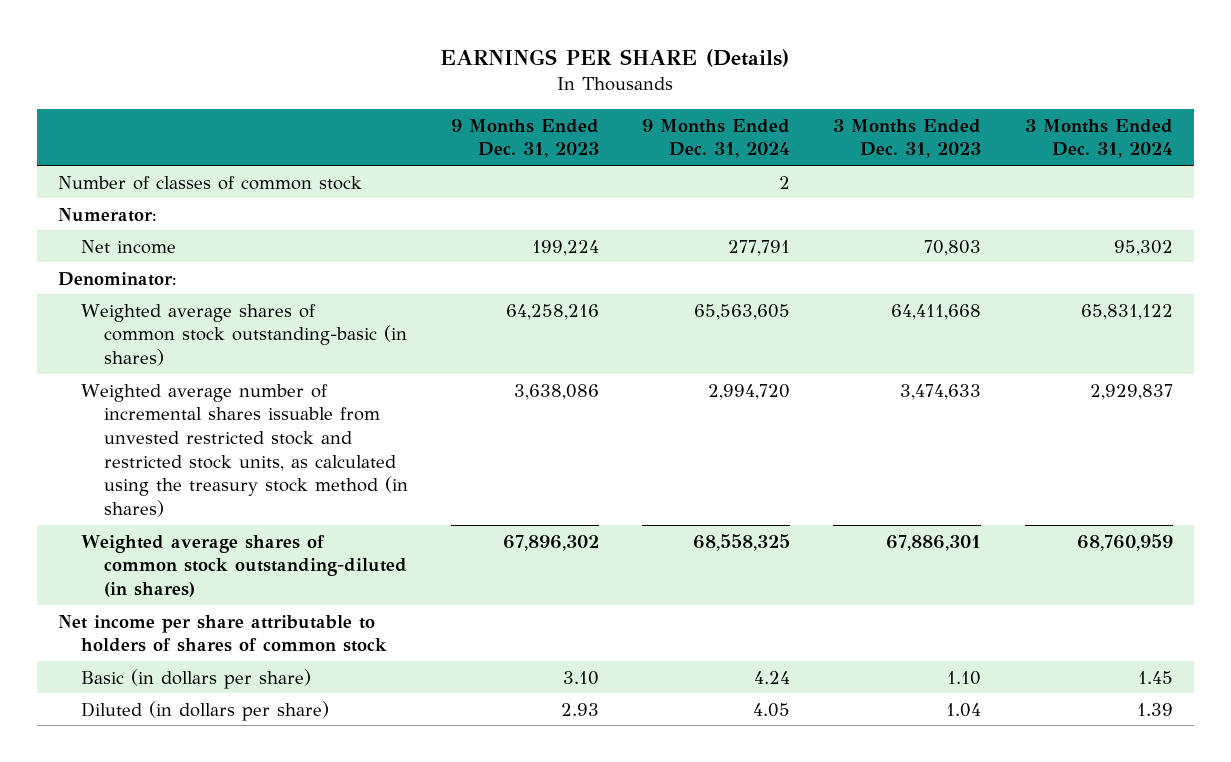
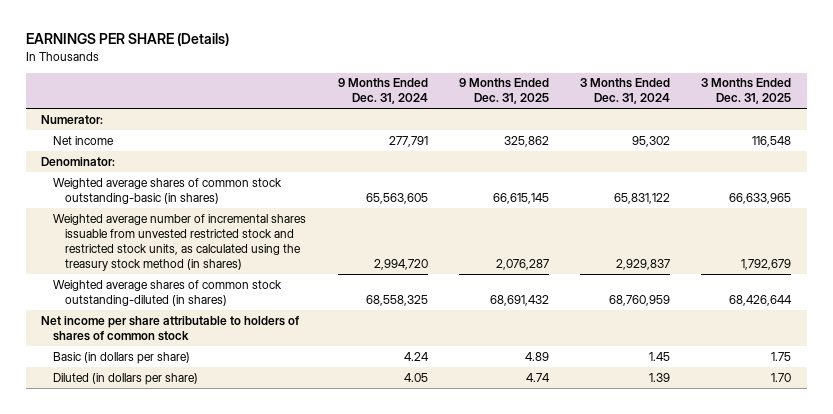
[450,118,599,159] 9 Months Ended Dec. 31, 2023 -> none
[833,118,982,159] 3 Months Ended Dec. 31, 2023 -> none
none -> [458,78,549,105] 9 Months Ended Dec. 31, 2025
none -> [701,78,792,105] 3 Months Ended Dec. 31, 2025
[58,175,363,190] Number of classes of common stock -> none

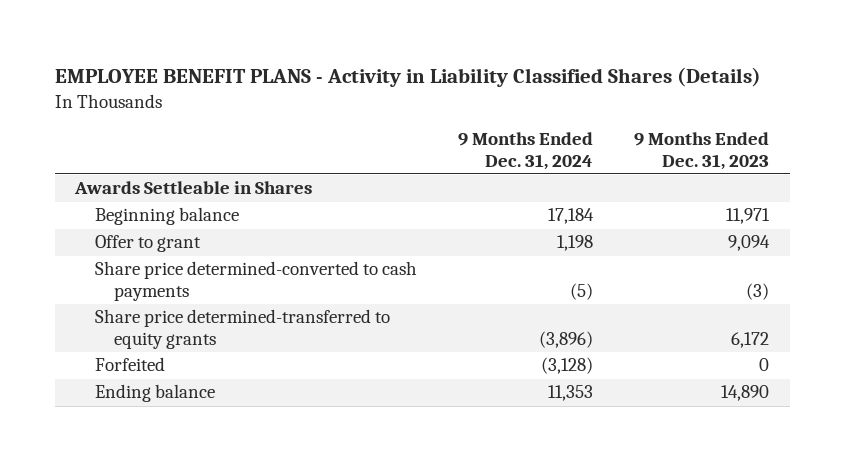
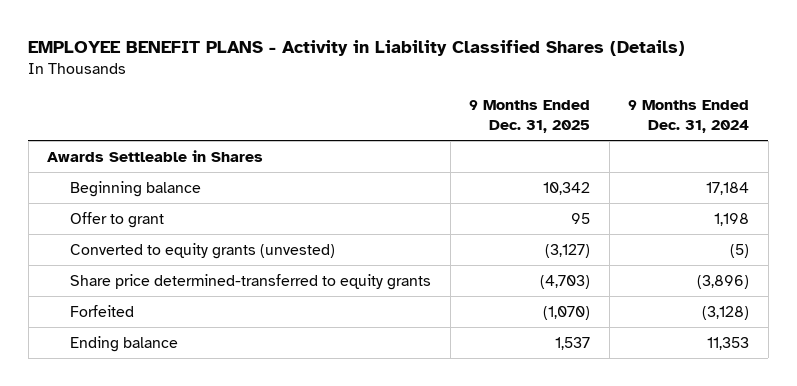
[633,132,769,170] 9 Months Ended Dec. 31, 2023 -> none
none -> [469,100,591,134] 9 Months Ended Dec. 31, 2025
[94,261,417,302] Share price determined-converted to cash payments -> [70,242,336,259] Converted to equity grants (unvested)

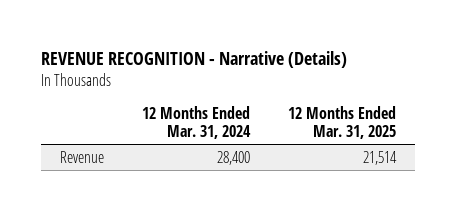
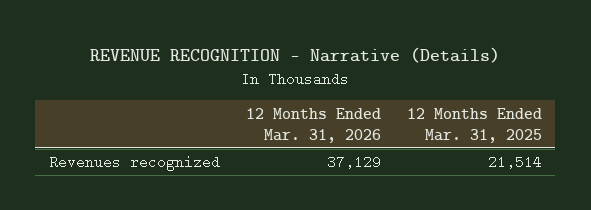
[142,106,252,140] 12 Months Ended Mar. 31, 2024 -> none
none -> [245,107,381,143] 12 Months Ended Mar. 31, 2026
[60,150,105,163] Revenue -> [48,155,220,172] Revenues recognized

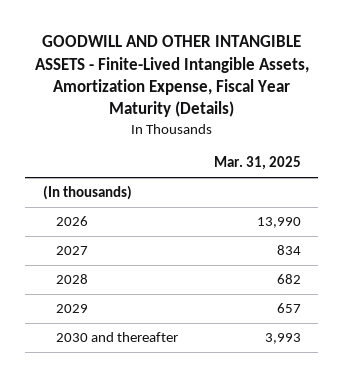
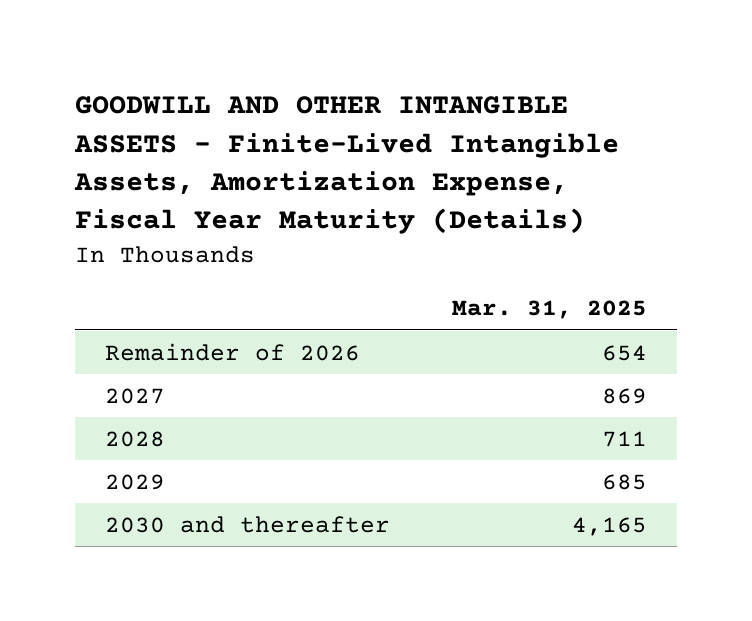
[42,185,132,201] (In thousands) -> none
[55,216,88,227] 2026 -> none
none -> [105,342,361,361] Remainder of 2026
[276,245,301,256] 834 -> [601,387,647,404] 869
[276,274,301,285] 682 -> [601,430,647,447] 711
[276,303,301,314] 657 -> [601,473,647,490] 685
[264,333,301,345] 3,993 -> [571,516,647,536] 4,165

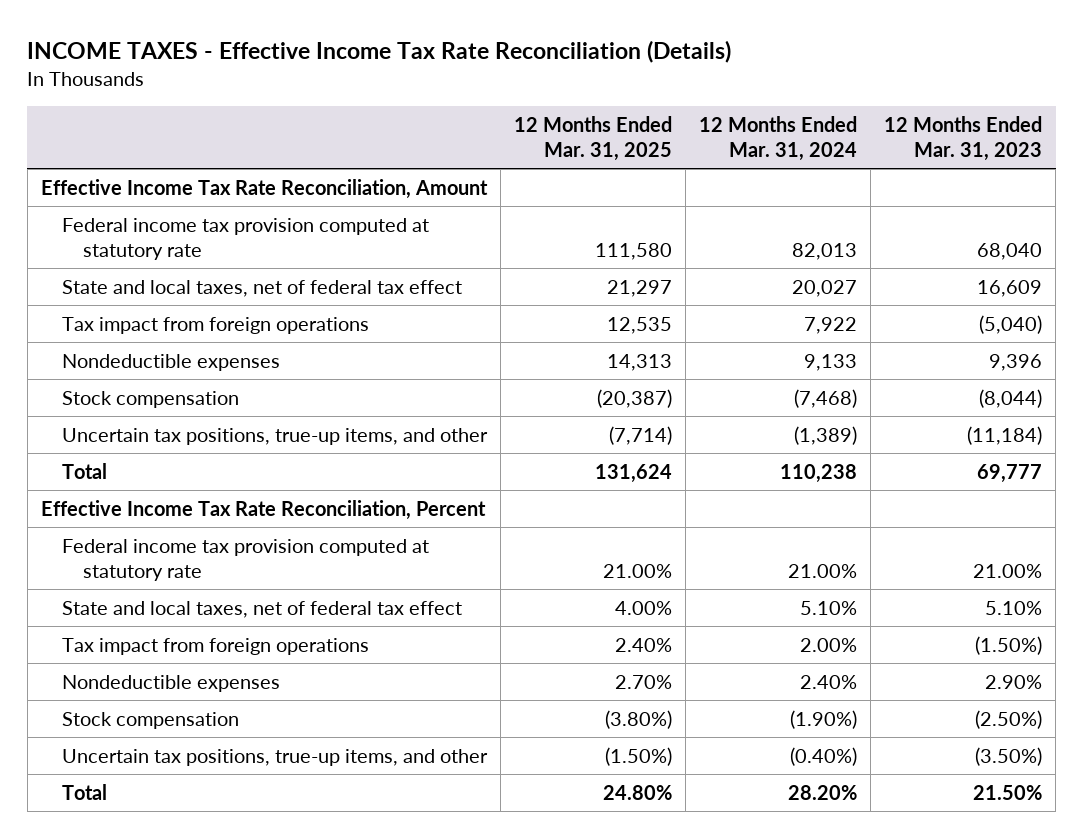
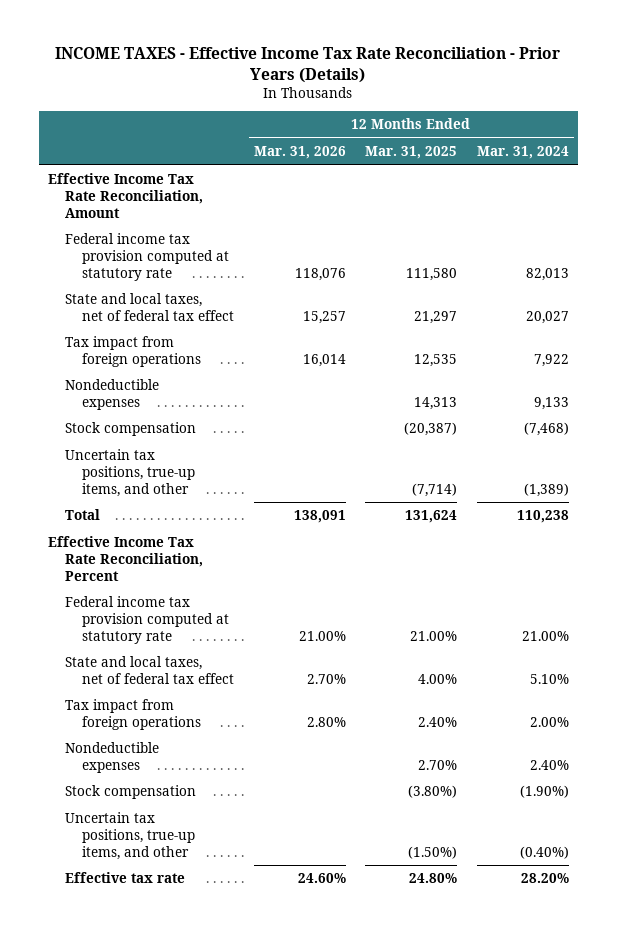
[27,39,732,63] INCOME TAXES - Effective Income Tax Rate Reconciliation (Details) -> [55,47,561,83] INCOME TAXES - Effective Income Tax Rate Reconciliation - Prior Years (Details)
[884,115,1043,162] 12 Months Ended Mar. 31, 2023 -> none
none -> [253,146,346,160] Mar. 31, 2026
[62,783,108,800] Total -> [65,872,186,884] Effective tax rate

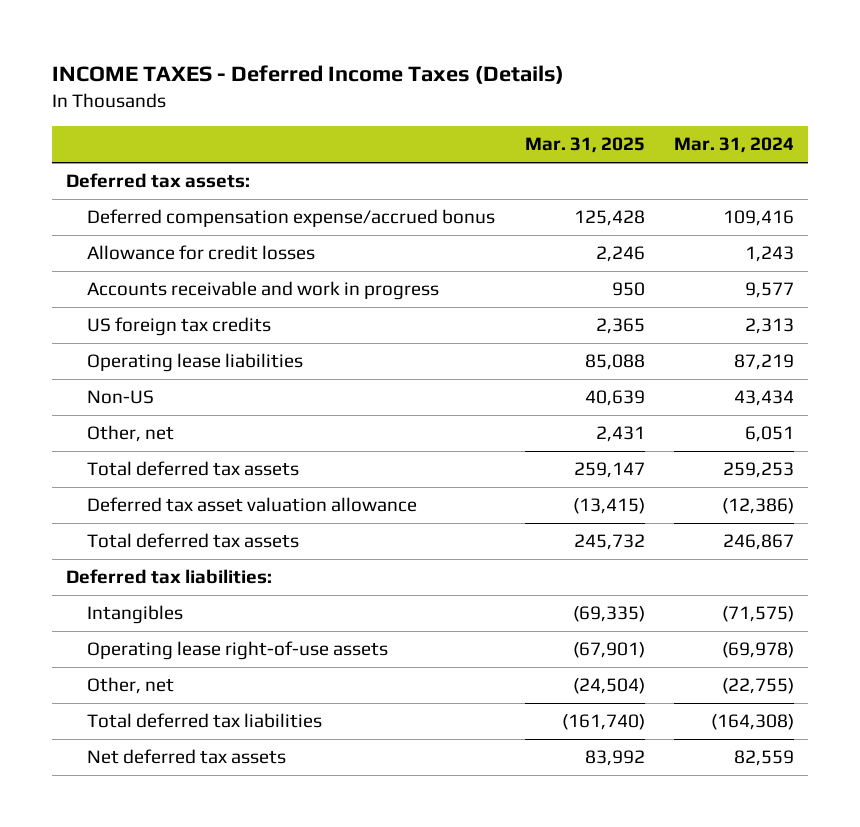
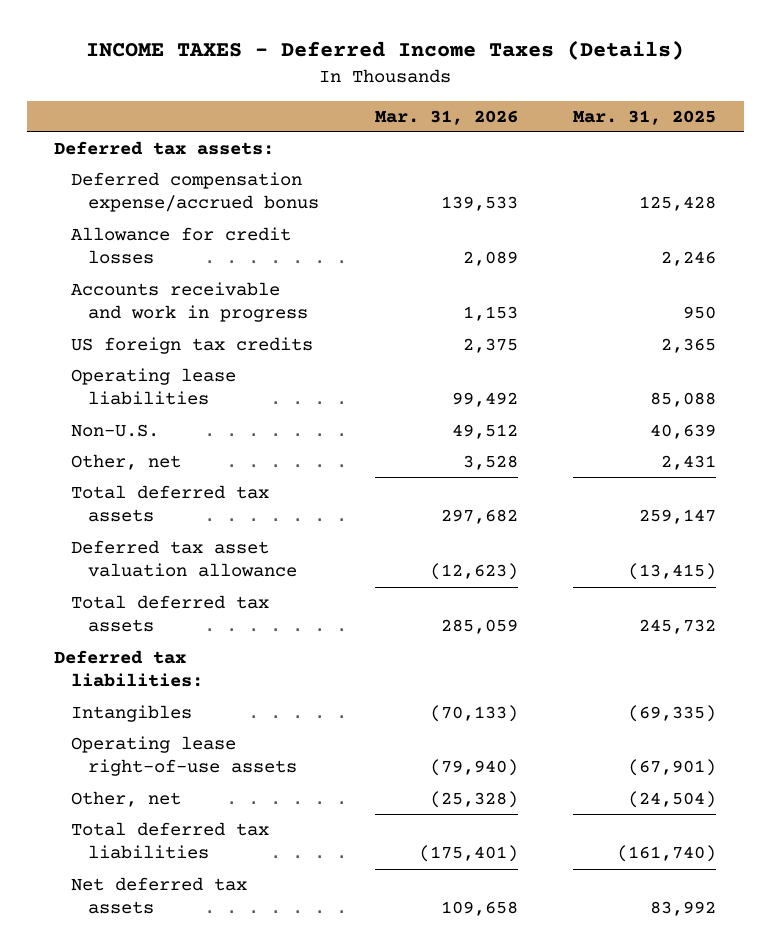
[673,137,794,154] Mar. 31, 2024 -> none
none -> [374,109,518,125] Mar. 31, 2026
[87,390,155,405] Non-US -> [71,424,160,438] Non-U.S.

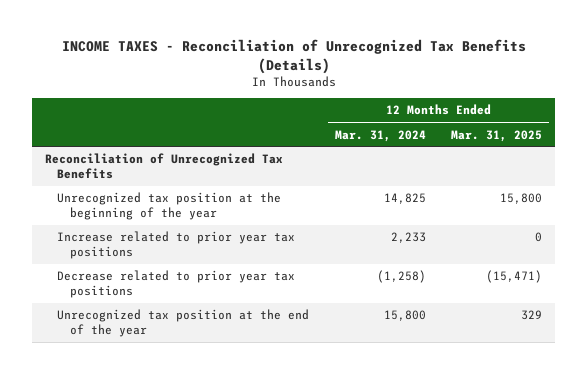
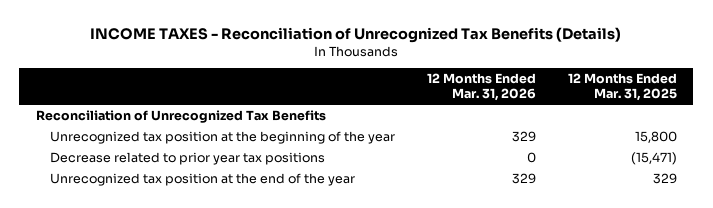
[334,129,426,142] Mar. 31, 2024 -> none
none -> [426,73,536,102] 12 Months Ended Mar. 31, 2026
[57,231,296,259] Increase related to prior year tax positions -> none

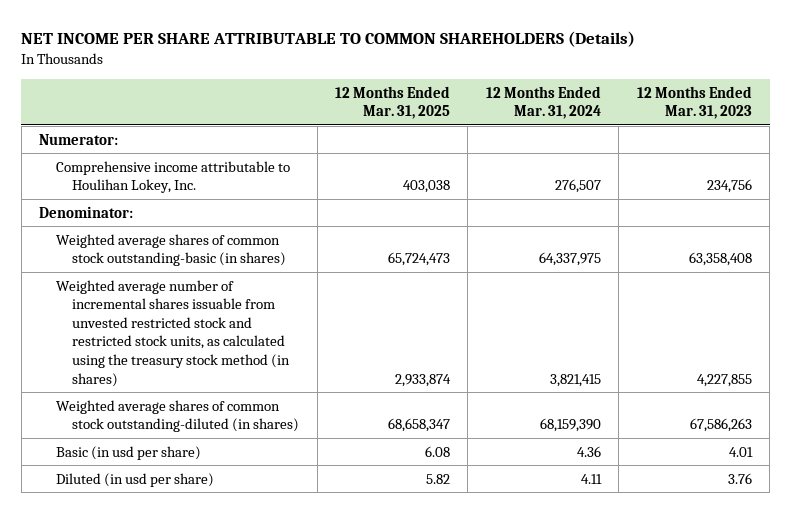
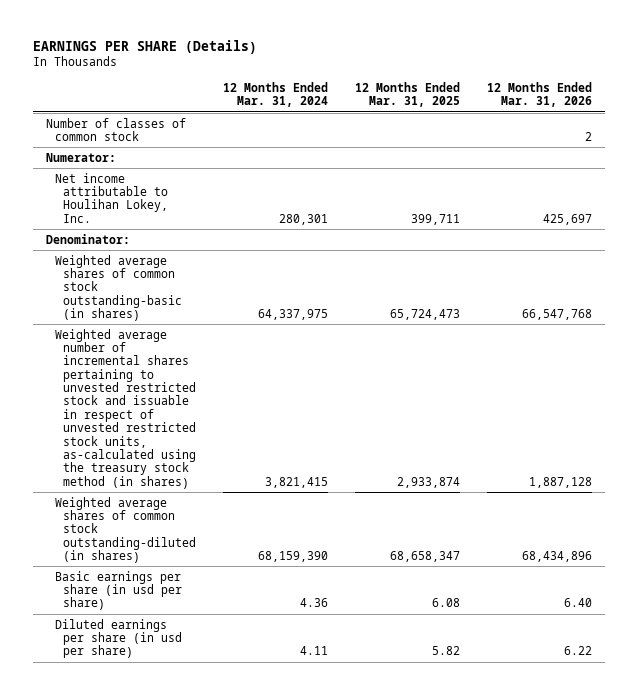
[21,31,636,48] NET INCOME PER SHARE ATTRIBUTABLE TO COMMON SHAREHOLDERS (Details) -> [32,39,257,54] EARNINGS PER SHARE (Details)
[636,85,752,120] 12 Months Ended Mar. 31, 2023 -> none
none -> [486,82,592,108] 12 Months Ended Mar. 31, 2026
none -> [46,117,187,141] Number of classes of common stock
[55,160,290,194] Comprehensive income attributable to Houlihan Lokey, Inc. -> [54,172,168,223] Net income attributable to Houlihan Lokey, Inc.
[403,180,451,194] 403,038 -> [410,213,460,225] 399,711
[554,179,601,194] 276,507 -> [278,213,328,225] 280,301
[55,279,291,387] Weighted average number of incremental shares issuable from unvested restricted stock and restricted stock units, as calculated using the treasury stock method (in shares) -> [54,328,196,489] Weighted average number of incremental shares pertaining to unvested restricted stock and issuable in respect of unvested restricted stock units, as-calculated using the treasury stock method (in shares)
[55,445,201,460] Basic (in usd per share) -> [54,570,182,611] Basic earnings per share (in usd per share)
[55,472,214,487] Diluted (in usd per share) -> [54,618,182,659] Diluted earnings per share (in usd per share)

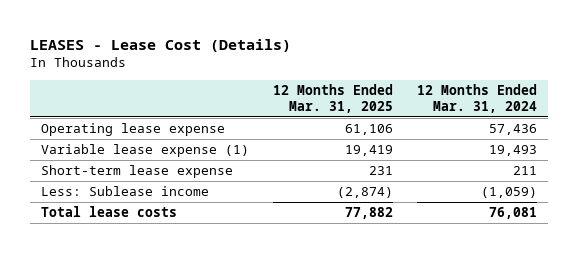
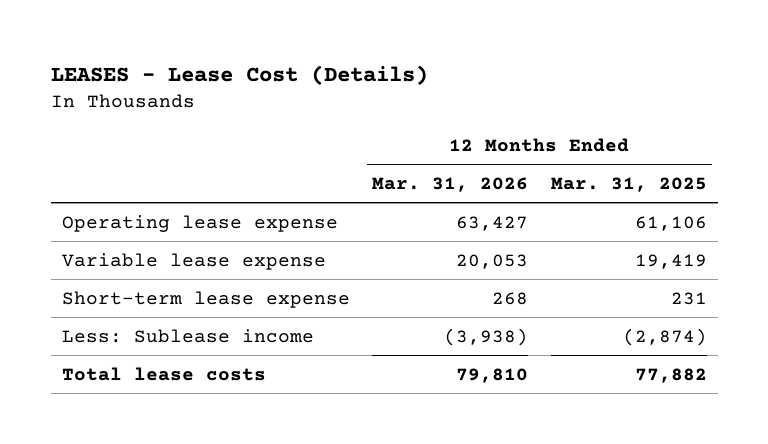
[416,84,537,113] 12 Months Ended Mar. 31, 2024 -> none
none -> [372,176,529,192] Mar. 31, 2026
[41,144,250,158] Variable lease expense (1) -> [61,252,326,270] Variable lease expense

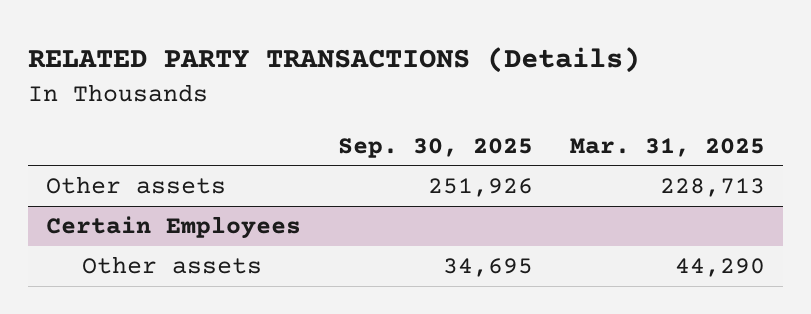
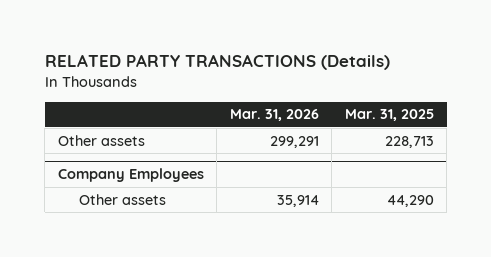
[338,137,534,158] Sep. 30, 2025 -> none
none -> [229,109,319,122] Mar. 31, 2026
[46,216,302,240] Certain Employees -> [57,168,204,183] Company Employees

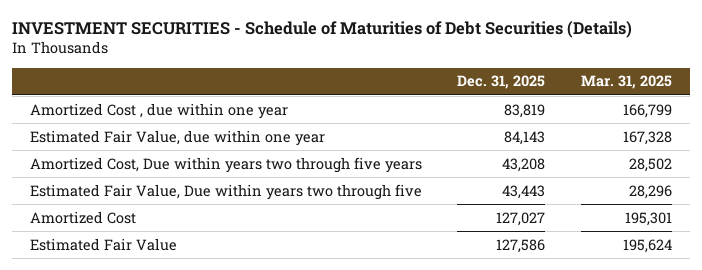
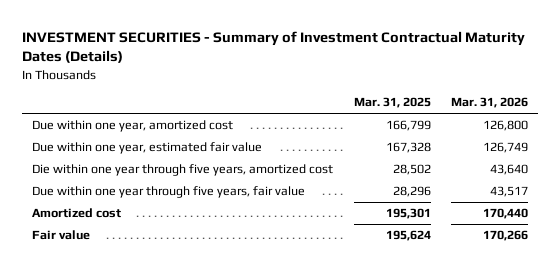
[11,21,632,39] INVESTMENT SECURITIES - Schedule of Maturities of Debt Securities (Details) -> [22,30,526,64] INVESTMENT SECURITIES - Summary of Investment Contractual Maturity Dates (Details)
[457,75,546,90] Dec. 31, 2025 -> none
none -> [451,97,529,109] Mar. 31, 2026
[29,102,288,119] Amortized Cost , due within one year -> [32,120,234,133] Due within one year, amortized cost
[29,129,325,146] Estimated Fair Value, due within one year -> [32,142,263,155] Due within one year, estimated fair value
[29,156,422,173] Amortized Cost, Due within years two through five years -> [32,164,334,177] Die within one year through five years, amortized cost
[29,183,422,200] Estimated Fair Value, Due within years two through five -> [32,186,306,199] Due within one year through five years, fair value
[29,210,136,224] Amortized Cost -> [32,208,122,219] Amortized cost
[29,237,177,251] Estimated Fair Value -> [32,230,91,241] Fair value

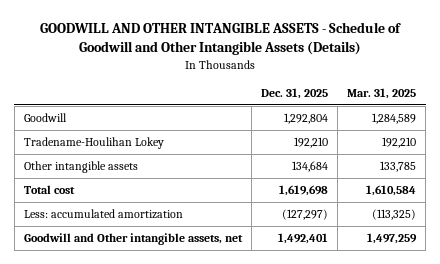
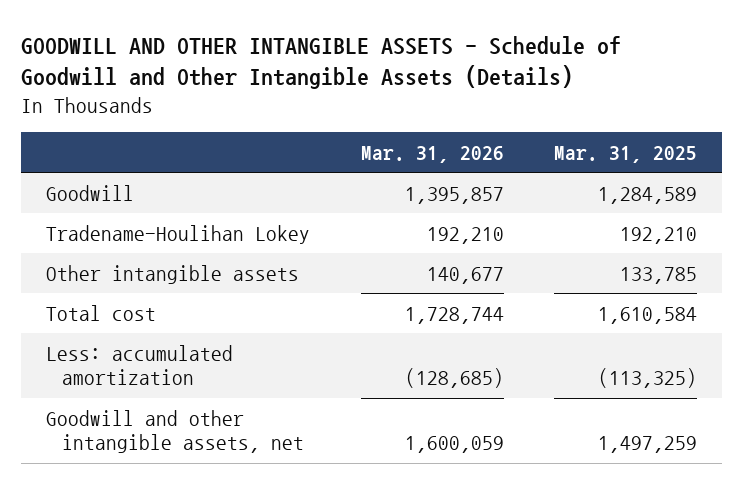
[261,88,329,100] Dec. 31, 2025 -> none
none -> [360,145,504,163] Mar. 31, 2026
[24,233,244,246] Goodwill and Other intangible assets, net -> [46,409,305,454] Goodwill and other intangible assets, net

